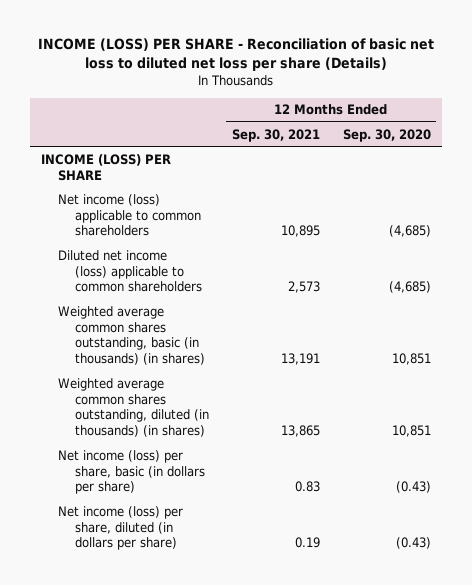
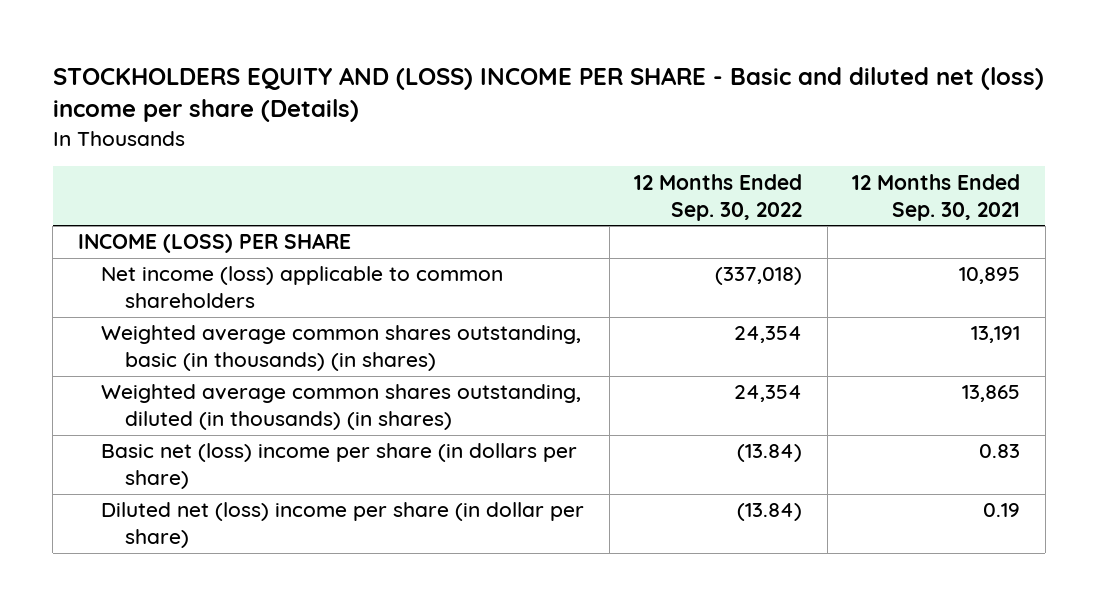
[38,38,435,72] INCOME (LOSS) PER SHARE - Reconciliation of basic net loss to diluted net loss per share (Details) -> [52,66,1044,123] STOCKHOLDERS EQUITY AND (LOSS) INCOME PER SHARE - Basic and diluted net (loss) income per share (Details)
[342,128,431,142] Sep. 30, 2020 -> none
none -> [634,173,803,221] 12 Months Ended Sep. 30, 2022
[58,249,203,293] Diluted net income (loss) applicable to common shareholders -> none
[58,449,206,495] Net income (loss) per share, basic (in dollars per share) -> [101,443,578,490] Basic net (loss) income per share (in dollars per share)
[58,505,184,551] Net income (loss) per share, diluted (in dollars per share) -> [101,502,585,549] Diluted net (loss) income per share (in dollar per share)

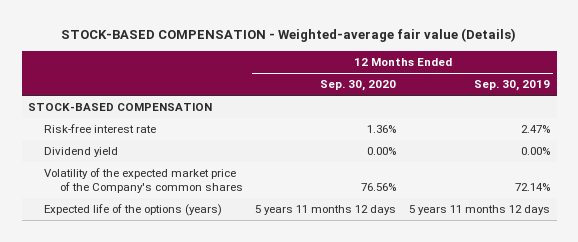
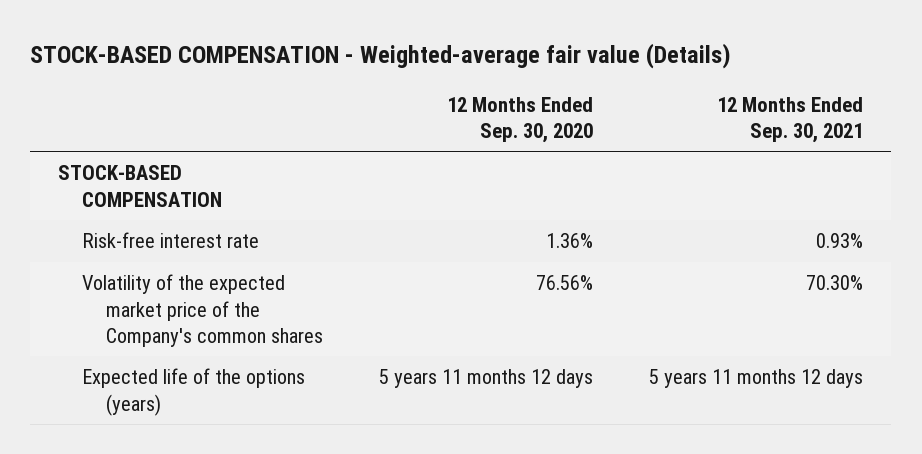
[474,80,551,92] Sep. 30, 2019 -> none
none -> [717,96,864,143] 12 Months Ended Sep. 30, 2021
[43,147,118,158] Dividend yield -> none

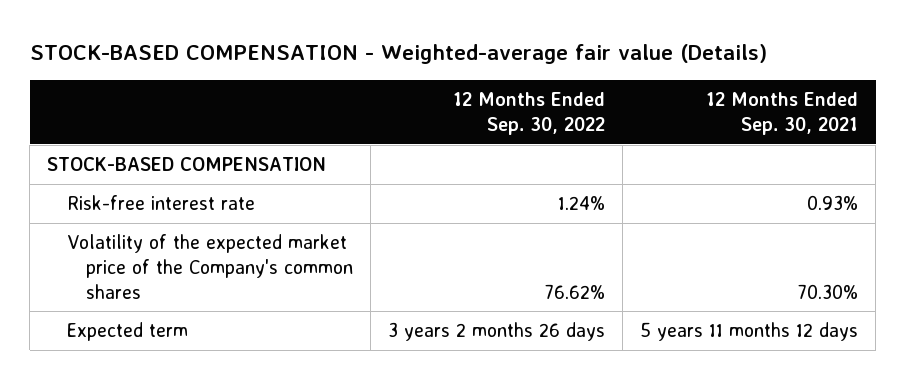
[447,96,594,143] 12 Months Ended Sep. 30, 2020 -> none
none -> [453,92,606,136] 12 Months Ended Sep. 30, 2022
[82,368,306,416] Expected life of the options (years) -> [66,322,188,342] Expected term

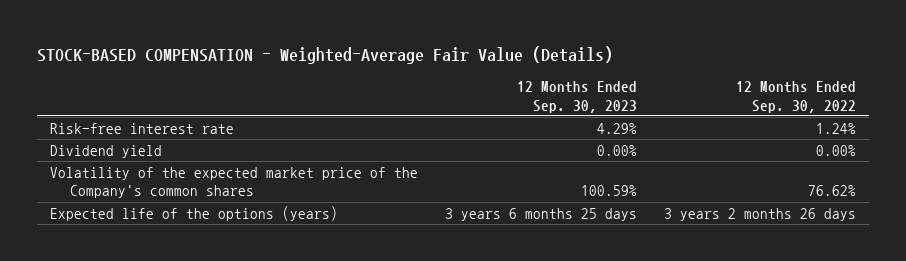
[29,44,767,65] STOCK-BASED COMPENSATION - Weighted-average fair value (Details) -> [36,46,613,65] STOCK-BASED COMPENSATION - Weighted-Average Fair Value (Details)
[706,92,859,136] 12 Months Ended Sep. 30, 2021 -> none
none -> [517,81,638,113] 12 Months Ended Sep. 30, 2023
[47,157,327,172] STOCK-BASED COMPENSATION -> none
none -> [50,144,163,158] Dividend yield
[66,322,188,342] Expected term -> [50,205,339,221] Expected life of the options (years)

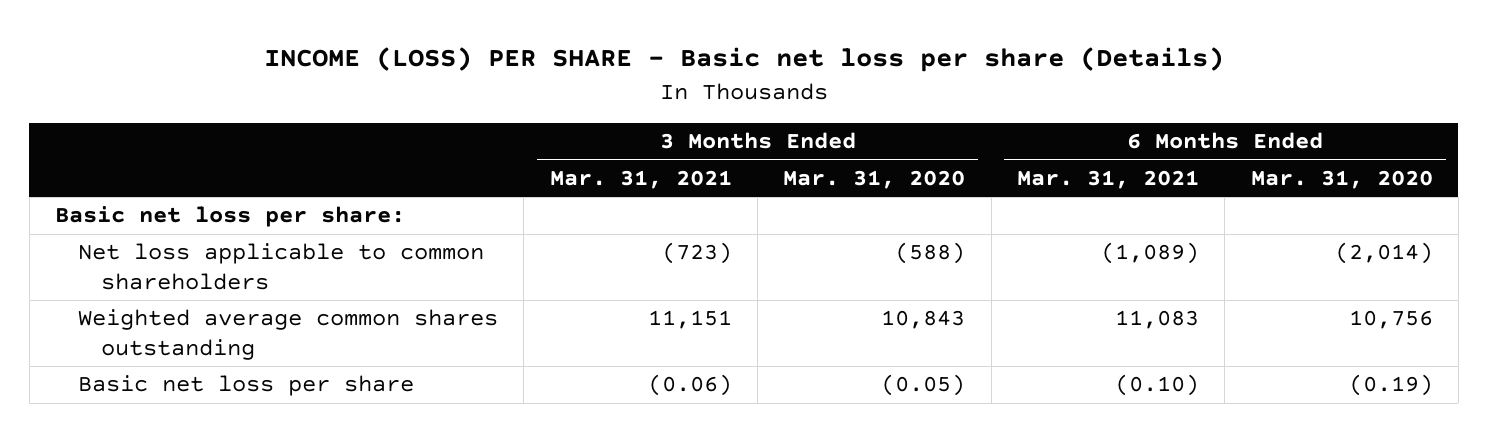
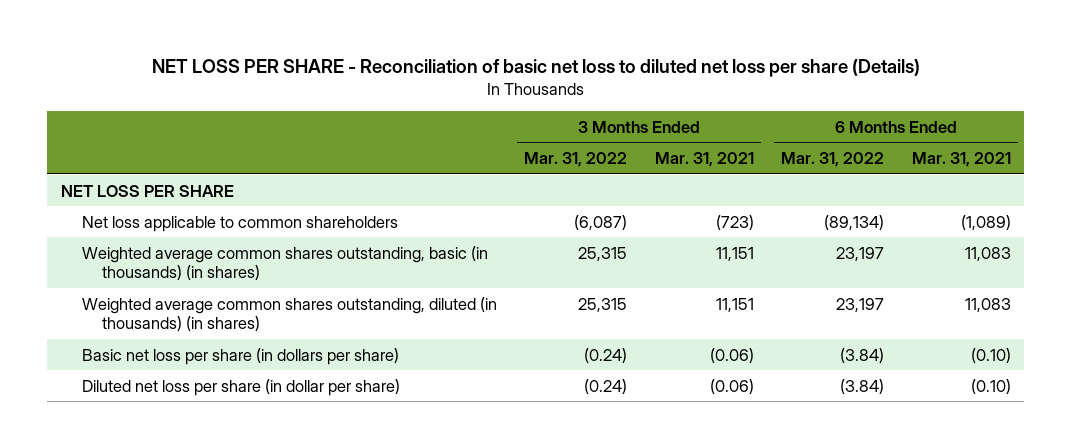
[263,47,1224,73] INCOME (LOSS) PER SHARE - Basic net loss per share (Details) -> [151,58,920,77] NET LOSS PER SHARE - Reconciliation of basic net loss to diluted net loss per share (Details)
[783,169,966,189] Mar. 31, 2020 -> none
[1250,169,1433,189] Mar. 31, 2020 -> none
none -> [524,151,628,167] Mar. 31, 2022
none -> [781,151,885,167] Mar. 31, 2022
[55,206,406,228] Basic net loss per share: -> [61,184,235,197] NET LOSS PER SHARE
[78,309,499,361] Weighted average common shares outstanding -> [81,245,488,281] Weighted average common shares outstanding, basic (in thousands) (in shares)
none -> [81,296,497,332] Weighted average common shares outstanding, diluted (in thousands) (in shares)
[78,375,415,397] Basic net loss per share -> [81,347,399,365] Basic net loss per share (in dollars per share)
none -> [81,378,400,396] Diluted net loss per share (in dollar per share)

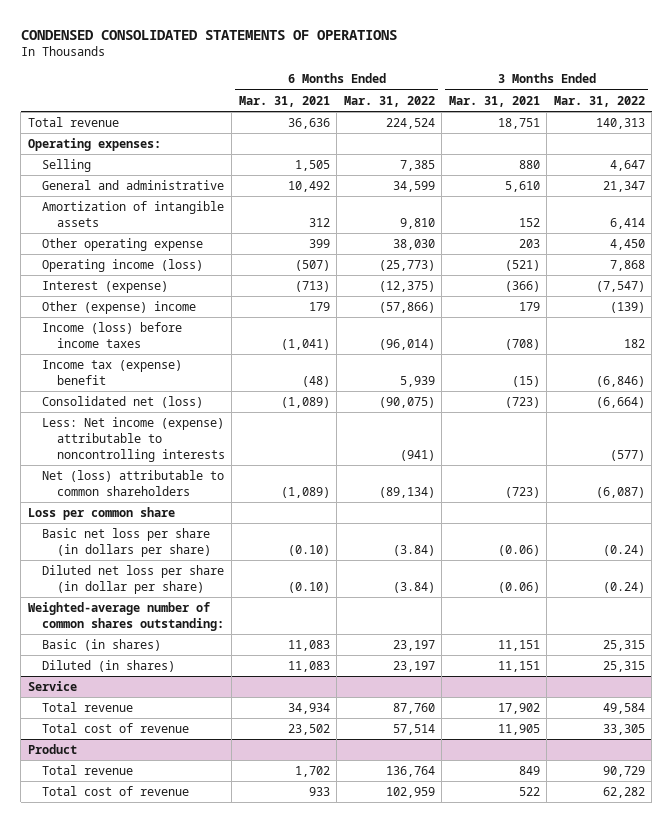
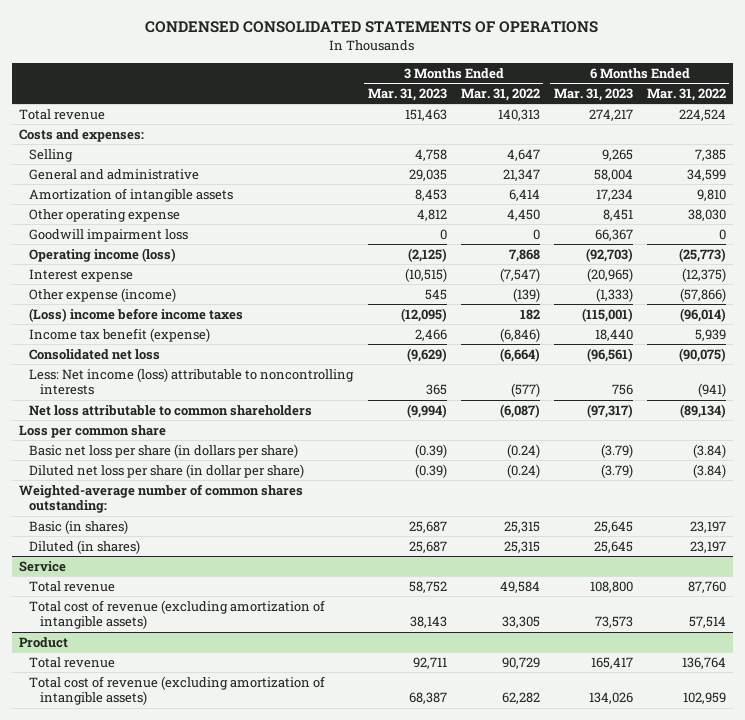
[238,95,330,107] Mar. 31, 2021 -> none
[448,95,540,107] Mar. 31, 2021 -> none
none -> [367,87,447,101] Mar. 31, 2023
none -> [553,87,633,101] Mar. 31, 2023
[27,138,161,152] Operating expenses: -> [19,128,145,142] Costs and expenses:
none -> [29,228,189,242] Goodwill impairment loss
[42,281,169,294] Interest (expense) -> [29,268,134,282] Interest expense
[42,301,197,315] Other (expense) income -> [29,287,177,302] Other expense (income)
[42,322,183,348] Income (loss) before income taxes -> [29,307,244,322] (Loss) income before income taxes
[42,360,183,385] Income tax (expense) benefit -> [29,327,211,342] Income tax benefit (expense)
[42,396,204,409] Consolidated net (loss) -> [29,348,161,360] Consolidated net loss
[42,417,225,462] Less: Net income (expense) attributable to noncontrolling interests -> [29,367,355,396] Less: Net income (loss) attributable to noncontrolling interests
[42,470,225,496] Net (loss) attributable to common shareholders -> [29,404,313,416] Net loss attributable to common shareholders
[42,723,190,734] Total cost of revenue -> [29,599,326,630] Total cost of revenue (excluding amortization of intangible assets)
[42,786,190,797] Total cost of revenue -> [29,675,326,706] Total cost of revenue (excluding amortization of intangible assets)

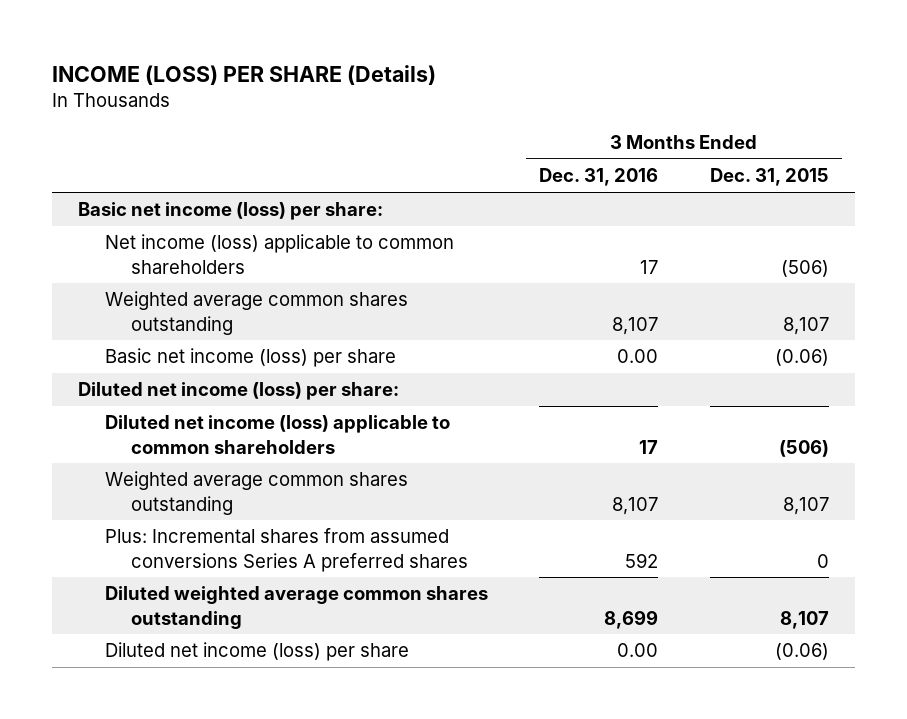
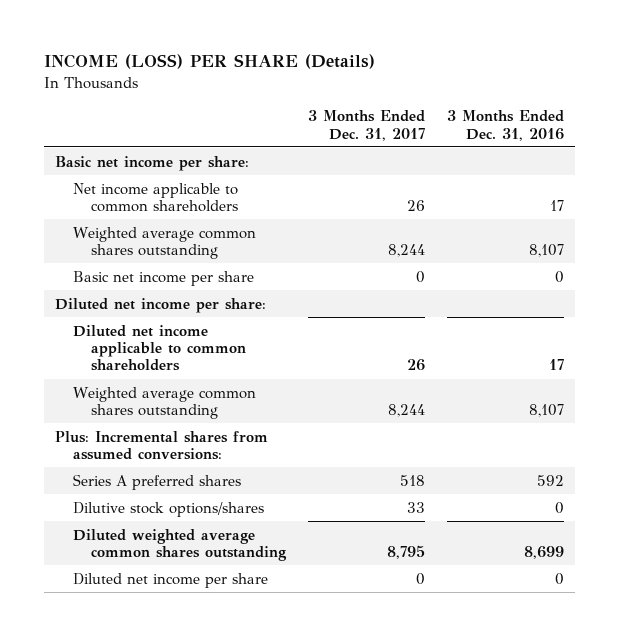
[710,168,830,187] Dec. 31, 2015 -> none
none -> [307,110,425,141] 3 Months Ended Dec. 31, 2017
[78,202,384,221] Basic net income (loss) per share: -> [54,155,249,171] Basic net income per share:
[104,234,454,274] Net income (loss) applicable to common shareholders -> [72,182,239,213] Net income applicable to common shareholders
[104,348,396,368] Basic net income (loss) per share -> [72,270,254,286] Basic net income per share
[617,349,659,364] 0.00 -> [554,270,564,283] 0
[78,382,400,401] Diluted net income (loss) per share: -> [54,297,266,313] Diluted net income per share:
[104,415,450,454] Diluted net income (loss) applicable to common shareholders -> [72,324,247,372] Diluted net income applicable to common shareholders
none -> [54,430,268,461] Plus: Incremental shares from assumed conversions:
[104,528,469,572] Plus: Incremental shares from assumed conversions Series A preferred shares -> [72,473,241,490] Series A preferred shares
none -> [72,501,264,517] Dilutive stock options/shares
[104,642,409,662] Diluted net income (loss) per share -> [72,572,268,588] Diluted net income per share
[617,643,659,658] 0.00 -> [554,572,564,585] 0

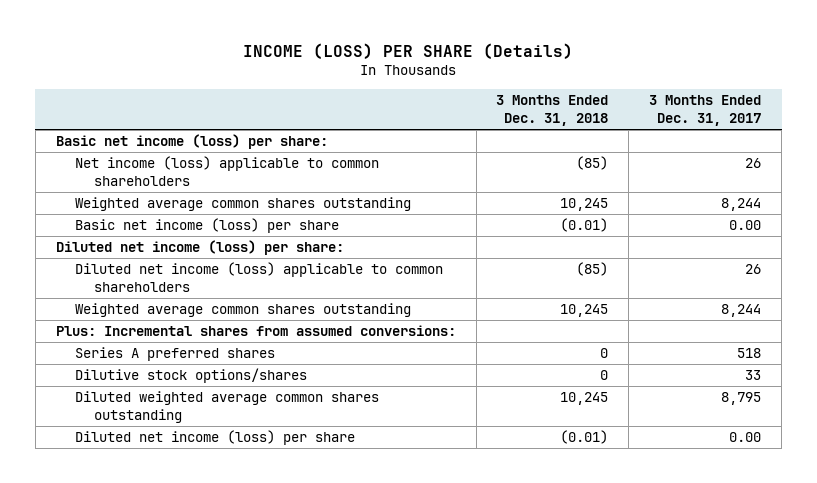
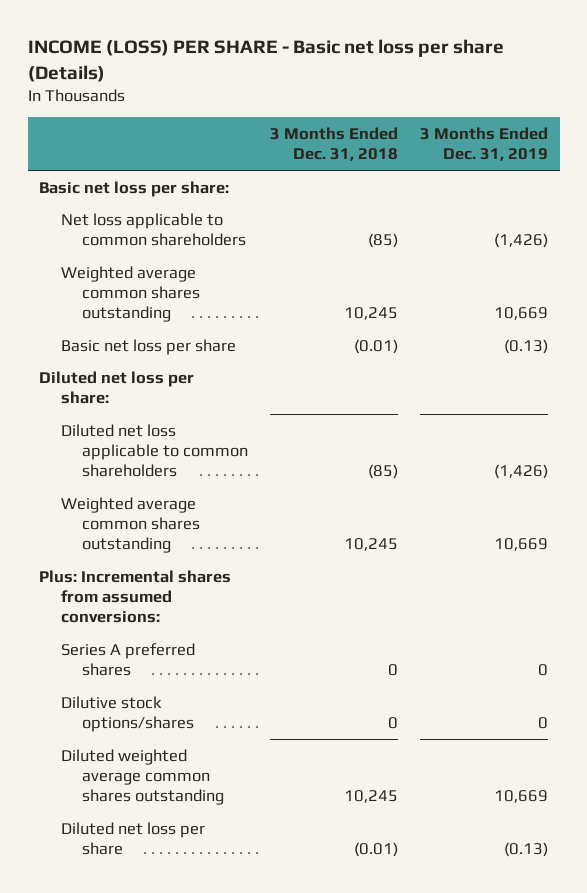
[243,42,574,59] INCOME (LOSS) PER SHARE (Details) -> [27,39,504,82] INCOME (LOSS) PER SHARE - Basic net loss per share (Details)
[649,95,762,126] 3 Months Ended Dec. 31, 2017 -> none
none -> [420,127,549,162] 3 Months Ended Dec. 31, 2019
[55,134,328,150] Basic net income (loss) per share: -> [38,180,229,197] Basic net loss per share:
[74,156,379,186] Net income (loss) applicable to common shareholders -> [60,212,247,246] Net loss applicable to common shareholders
[74,218,339,234] Basic net income (loss) per share -> [60,338,236,355] Basic net loss per share
[55,240,344,256] Diluted net income (loss) per share: -> [38,370,194,404] Diluted net loss per share:
[74,262,443,292] Diluted net income (loss) applicable to common shareholders -> [60,423,249,477] Diluted net loss applicable to common shareholders
[74,430,355,446] Diluted net income (loss) per share -> [60,821,205,855] Diluted net loss per share

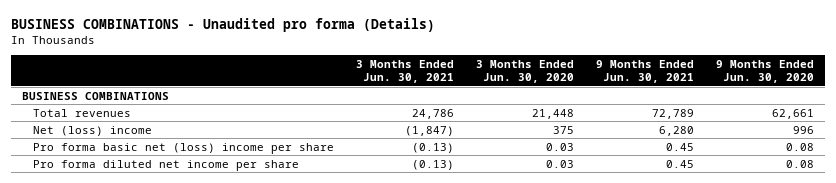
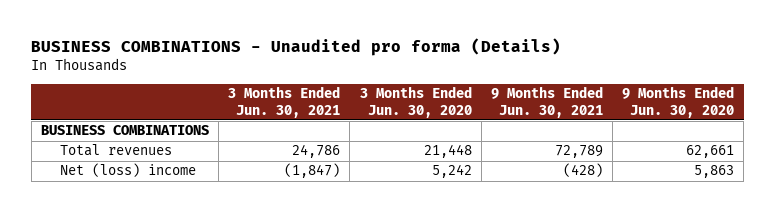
[33,142,335,154] Pro forma basic net (loss) income per share -> none
[33,159,300,171] Pro forma diluted net income per share -> none
[553,125,575,134] 375 -> [431,164,472,179] 5,242
[658,125,694,136] 6,280 -> [562,163,603,178] (428)
[792,125,814,134] 996 -> [694,165,735,179] 5,863

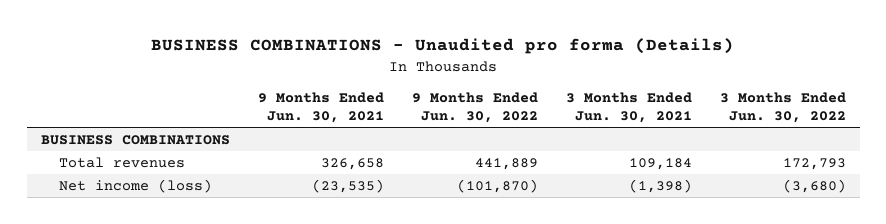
[359,86,472,118] 3 Months Ended Jun. 30, 2020 -> none
[622,86,735,118] 9 Months Ended Jun. 30, 2020 -> none
none -> [411,91,538,124] 9 Months Ended Jun. 30, 2022
none -> [719,91,846,124] 3 Months Ended Jun. 30, 2022
[292,144,341,159] 24,786 -> [628,157,692,170] 109,184
[554,145,603,159] 72,789 -> [320,157,384,170] 326,658
[60,163,197,178] Net (loss) income -> [59,178,213,193] Net income (loss)
[284,163,341,179] (1,847) -> [628,178,692,193] (1,398)
[562,163,603,178] (428) -> [311,178,384,193] (23,535)

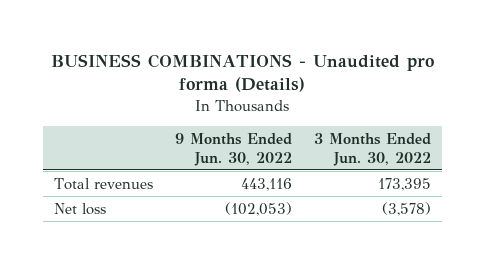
[257,91,384,124] 9 Months Ended Jun. 30, 2021 -> none
[565,91,692,124] 3 Months Ended Jun. 30, 2021 -> none
[40,134,230,145] BUSINESS COMBINATIONS -> none
[474,157,538,170] 441,889 -> [240,177,292,191] 443,116
[782,157,846,170] 172,793 -> [377,177,431,191] 173,395
[59,178,213,193] Net income (loss) -> [53,202,106,215] Net loss
[456,178,538,193] (101,870) -> [224,201,292,216] (102,053)
[782,178,846,193] (3,680) -> [381,201,431,216] (3,578)

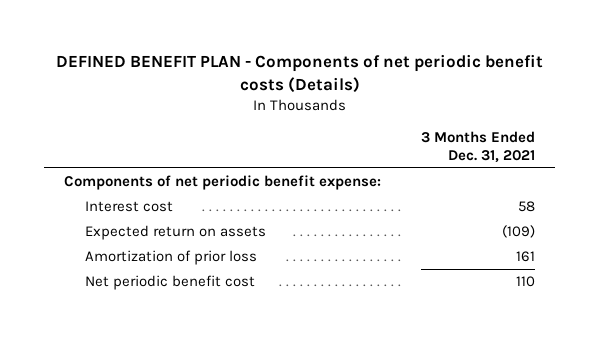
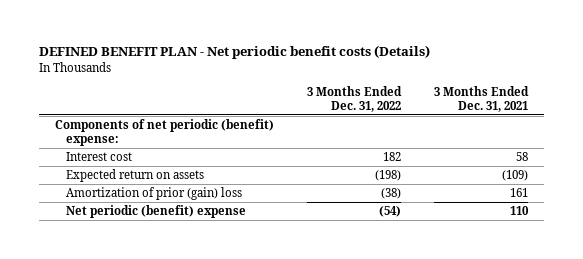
[55,54,543,94] DEFINED BENEFIT PLAN - Components of net periodic benefit costs (Details) -> [38,45,430,60] DEFINED BENEFIT PLAN - Net periodic benefit costs (Details)
none -> [306,85,402,113] 3 Months Ended Dec. 31, 2022
[64,174,382,190] Components of net periodic benefit expense: -> [55,118,275,147] Components of net periodic (benefit) expense:
[84,249,257,265] Amortization of prior loss -> [66,186,243,200] Amortization of prior (gain) loss
[84,274,255,290] Net periodic benefit cost -> [66,204,247,218] Net periodic (benefit) expense

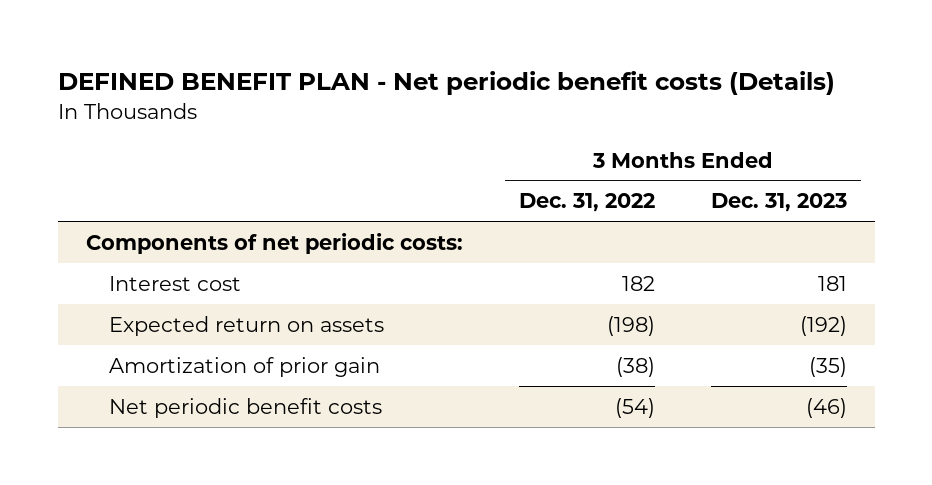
[433,85,529,113] 3 Months Ended Dec. 31, 2021 -> none
none -> [710,193,847,213] Dec. 31, 2023
[55,118,275,147] Components of net periodic (benefit) expense: -> [85,232,463,254] Components of net periodic costs:
[66,186,243,200] Amortization of prior (gain) loss -> [109,356,381,377] Amortization of prior gain
[66,204,247,218] Net periodic (benefit) expense -> [109,397,383,418] Net periodic benefit costs

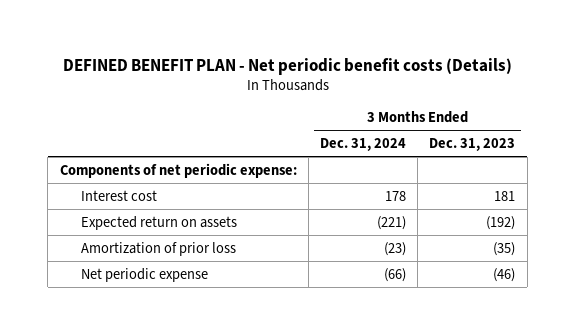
[518,193,655,213] Dec. 31, 2022 -> none
none -> [320,138,407,152] Dec. 31, 2024
[85,232,463,254] Components of net periodic costs: -> [59,162,297,178] Components of net periodic expense:
[109,356,381,377] Amortization of prior gain -> [81,241,237,256] Amortization of prior loss
[109,397,383,418] Net periodic benefit costs -> [81,267,209,282] Net periodic expense

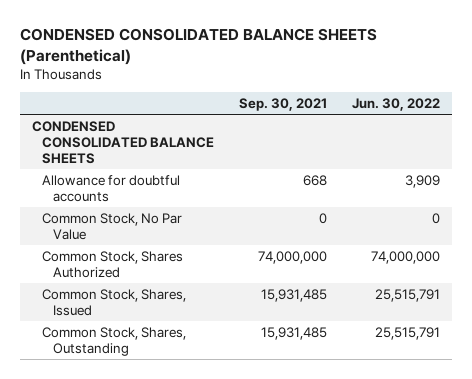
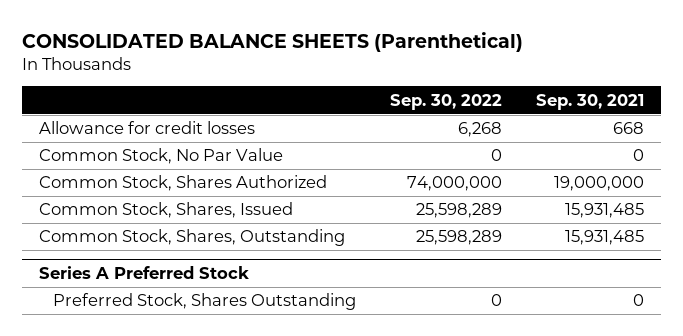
[19,28,377,65] CONDENSED CONSOLIDATED BALANCE SHEETS (Parenthetical) -> [22,31,524,52] CONSOLIDATED BALANCE SHEETS (Parenthetical)
[351,97,440,111] Jun. 30, 2022 -> none
none -> [389,93,502,110] Sep. 30, 2022
[31,120,215,165] CONDENSED CONSOLIDATED BALANCE SHEETS -> none
[42,174,181,202] Allowance for doubtful accounts -> [39,121,256,135] Allowance for credit losses
[258,250,328,264] 74,000,000 -> [553,176,644,192] 19,000,000
none -> [39,266,250,280] Series A Preferred Stock
none -> [52,293,356,311] Preferred Stock, Shares Outstanding

